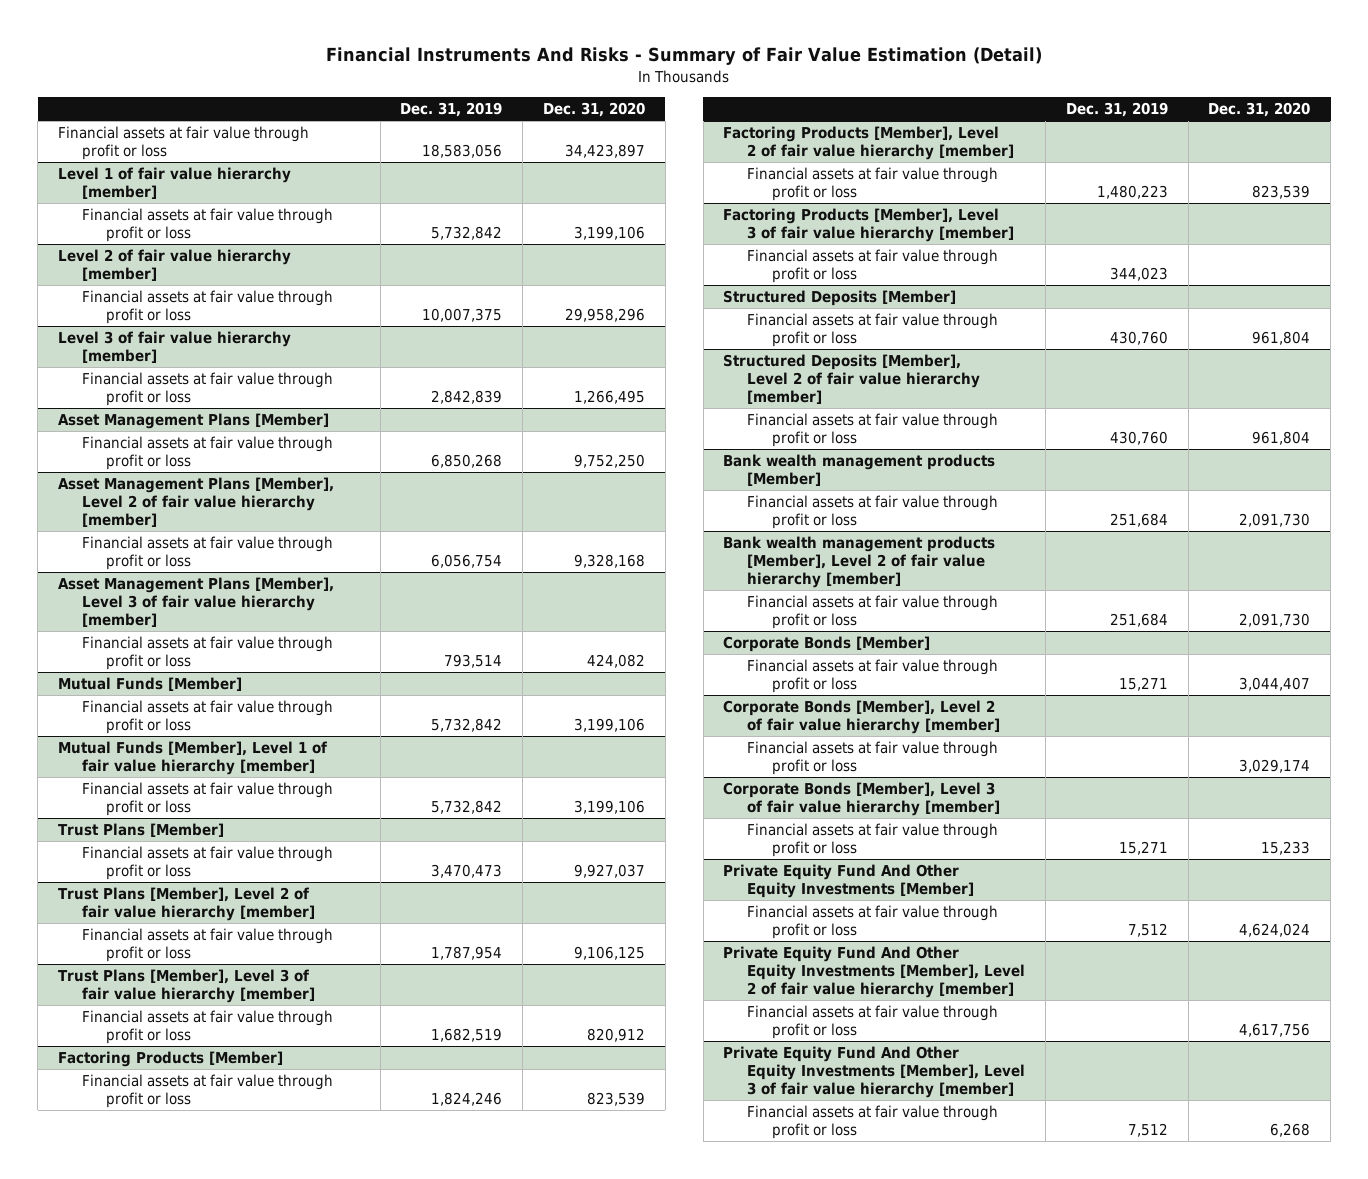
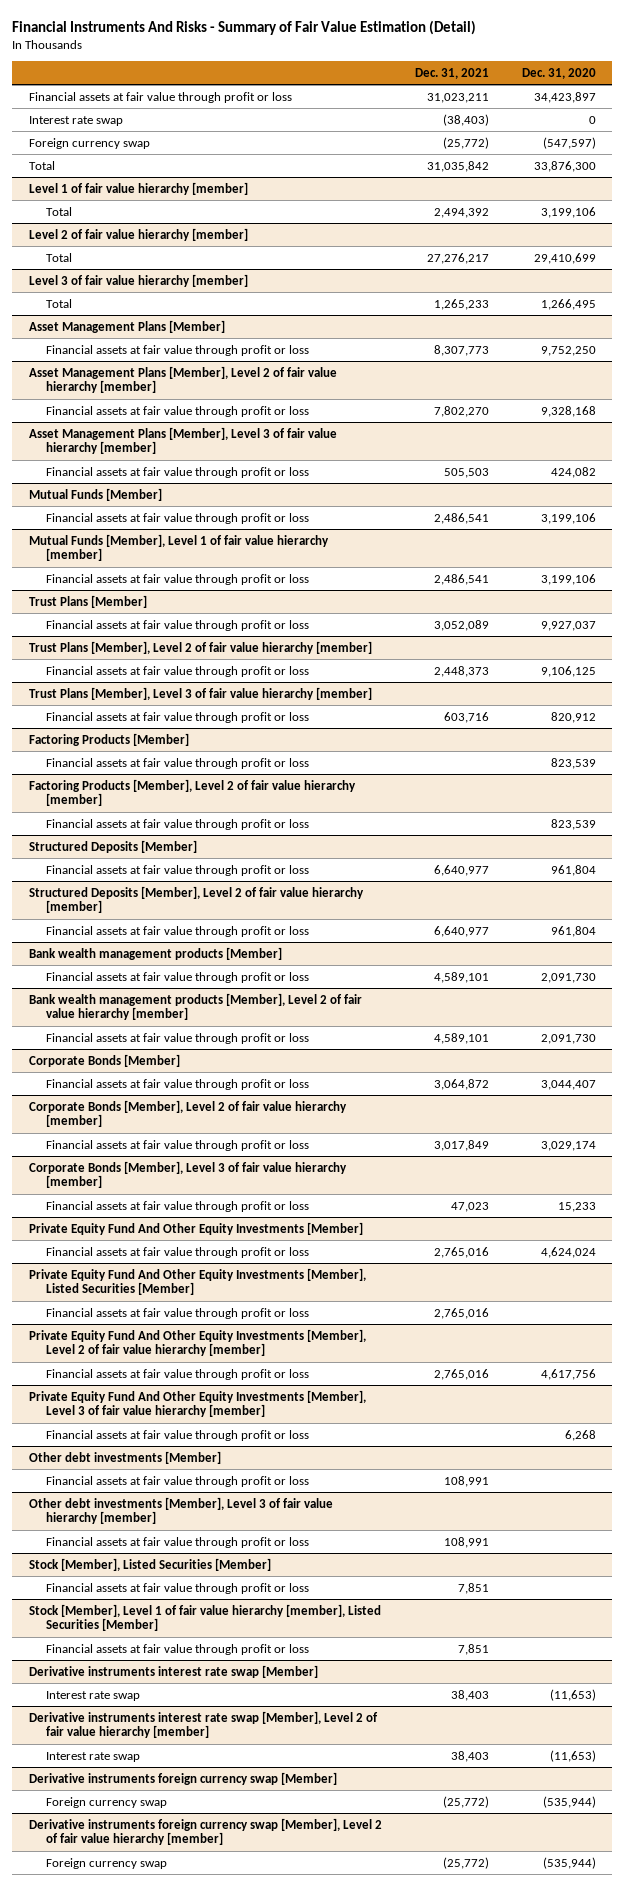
[400,102,503,118] Dec. 31, 2019 -> none
none -> [414,67,489,79] Dec. 31, 2021
none -> [28,115,123,126] Interest rate swap
none -> [28,137,150,149] Foreign currency swap
none -> [28,160,55,170] Total
[81,208,333,242] Financial assets at fair value through profit or loss -> [45,206,72,216] Total
[81,290,333,324] Financial assets at fair value through profit or loss -> none
none -> [45,252,72,262] Total
[81,372,333,406] Financial assets at fair value through profit or loss -> [45,298,72,308] Total
[723,208,1015,242] Factoring Products [Member], Level 3 of fair value hierarchy [member] -> none
[747,249,999,283] Financial assets at fair value through profit or loss -> none
none -> [28,1267,366,1296] Private Equity Fund And Other Equity Investments [Member], Listed Securities [Member]
none -> [45,1307,309,1319] Financial assets at fair value through profit or loss
none -> [28,1450,221,1464] Other debt investments [Member]
none -> [45,1475,309,1487] Financial assets at fair value through profit or loss
none -> [28,1496,333,1525] Other debt investments [Member], Level 3 of fair value hierarchy [member]
none -> [45,1536,309,1548] Financial assets at fair value through profit or loss
none -> [28,1557,271,1571] Stock [Member], Listed Securities [Member]
none -> [45,1582,309,1594] Financial assets at fair value through profit or loss
none -> [28,1603,381,1632] Stock [Member], Level 1 of fair value hierarchy [member], Listed Securities [Member]
none -> [45,1643,309,1655] Financial assets at fair value through profit or loss
none -> [28,1664,318,1678] Derivative instruments interest rate swap [Member]
none -> [45,1690,140,1701] Interest rate swap
none -> [28,1710,378,1739] Derivative instruments interest rate swap [Member], Level 2 of fair value hierarchy [member]
none -> [45,1751,140,1762] Interest rate swap
none -> [28,1771,337,1785] Derivative instruments foreign currency swap [Member]
none -> [45,1796,167,1808] Foreign currency swap
none -> [28,1817,382,1846] Derivative instruments foreign currency swap [Member], Level 2 of fair value hierarchy [member]
none -> [45,1857,167,1869] Foreign currency swap

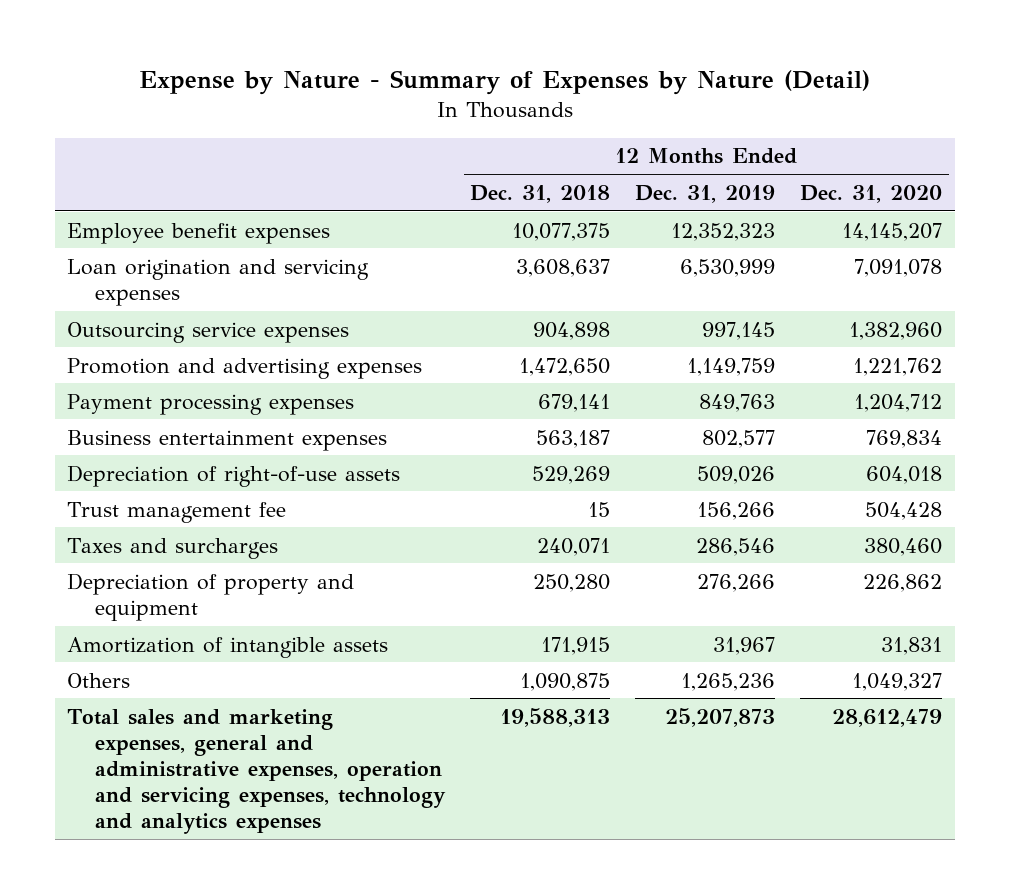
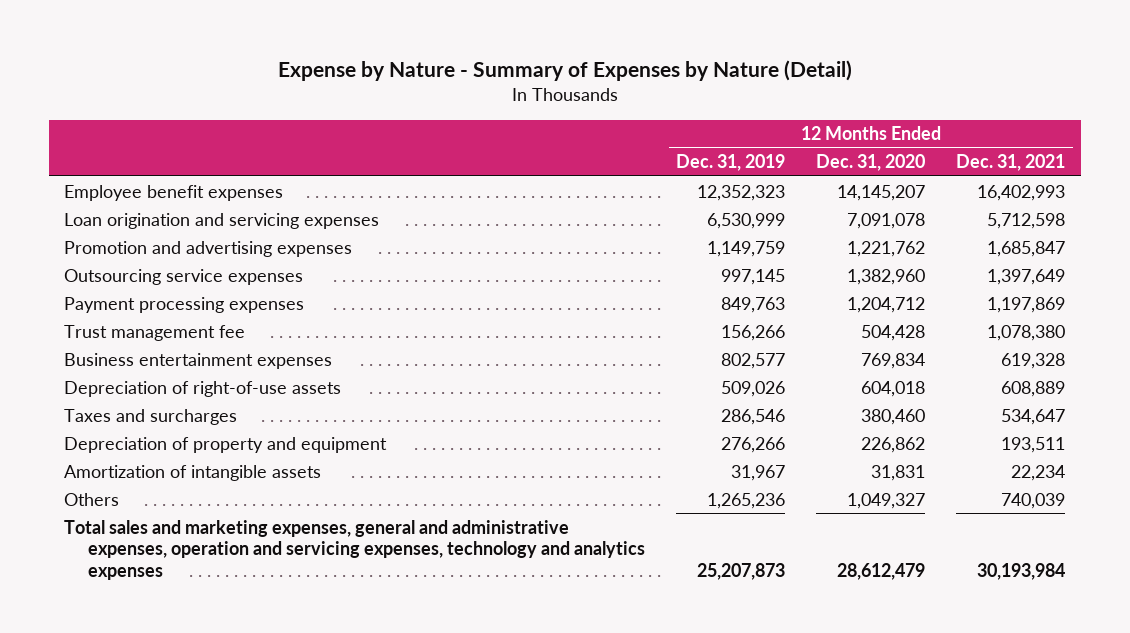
[470,184,611,203] Dec. 31, 2018 -> none
none -> [956,154,1066,172] Dec. 31, 2021
[67,321,350,343] Outsourcing service expenses -> [64,268,304,285] Outsourcing service expenses
[67,501,287,523] Trust management fee -> [64,324,246,341] Trust management fee

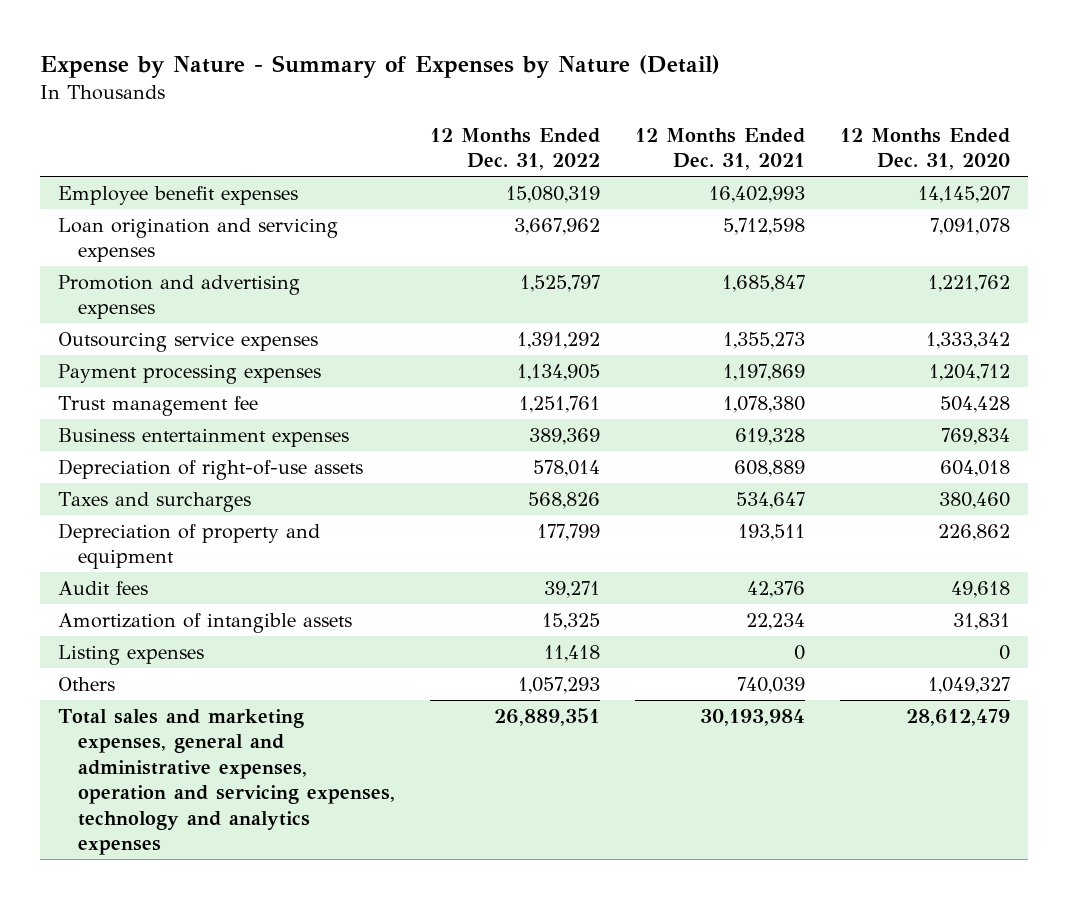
[676,154,786,172] Dec. 31, 2019 -> none
none -> [430,127,601,171] 12 Months Ended Dec. 31, 2022
[847,268,926,285] 1,382,960 -> [926,331,1011,349] 1,333,342
[987,268,1066,285] 1,397,649 -> [723,331,806,349] 1,355,273
none -> [57,580,148,595] Audit fees
none -> [57,644,204,665] Listing expenses

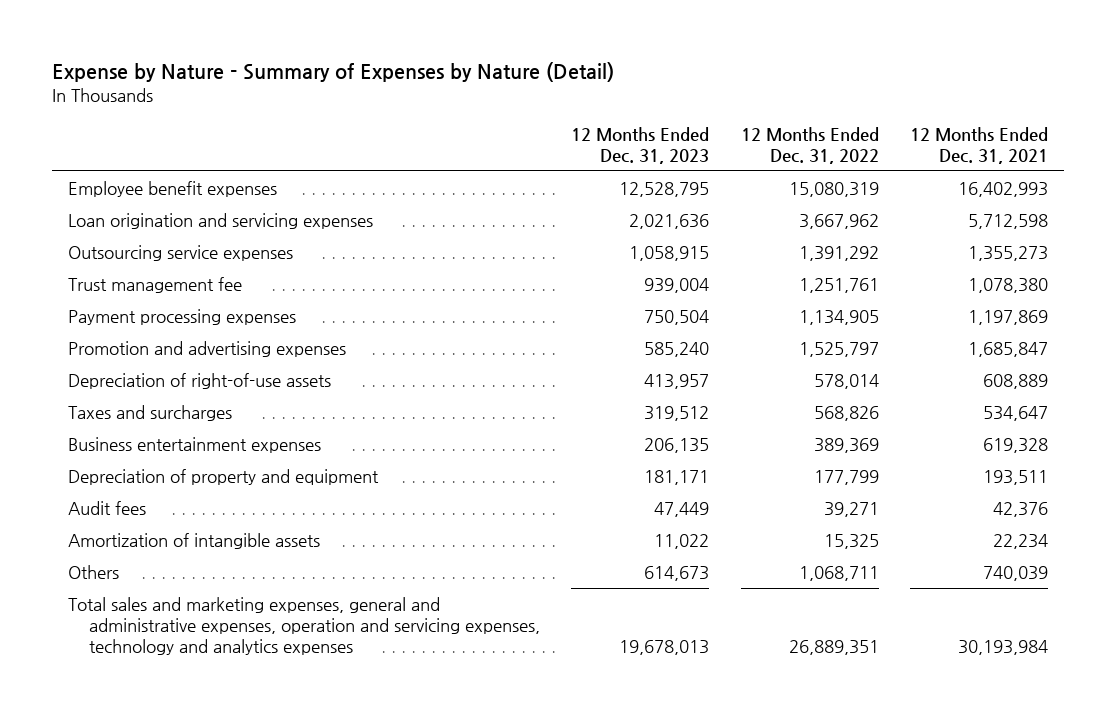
[840,127,1011,171] 12 Months Ended Dec. 31, 2020 -> none
none -> [571,126,710,164] 12 Months Ended Dec. 31, 2023
[57,363,321,384] Payment processing expenses -> [67,308,296,325] Payment processing expenses
[57,274,300,320] Promotion and advertising expenses -> [67,340,346,357] Promotion and advertising expenses
[57,427,349,447] Business entertainment expenses -> [67,436,321,453] Business entertainment expenses
[57,644,204,665] Listing expenses -> none
[518,676,601,694] 1,057,293 -> [798,565,879,581] 1,068,711

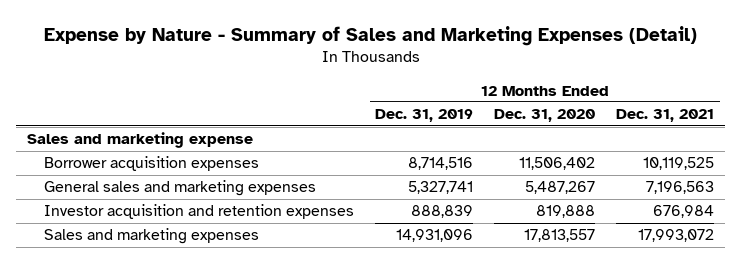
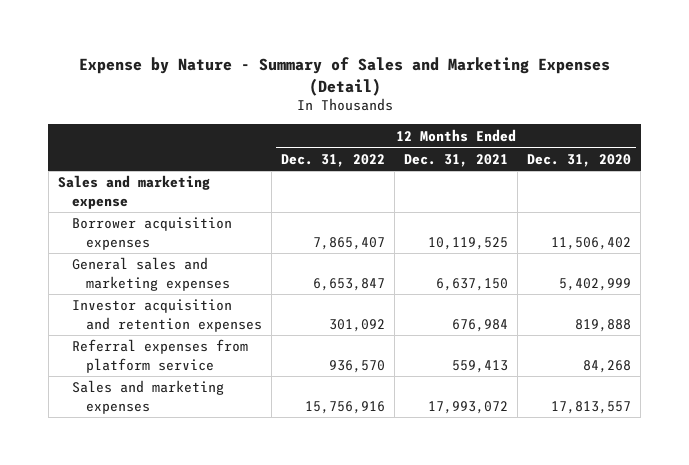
[375,109,474,123] Dec. 31, 2019 -> none
none -> [281,153,386,167] Dec. 31, 2022
[525,181,596,195] 5,487,267 -> [559,277,632,291] 5,402,999
[646,181,715,195] 7,196,563 -> [436,277,509,291] 6,637,150
none -> [71,339,248,373] Referral expenses from platform service

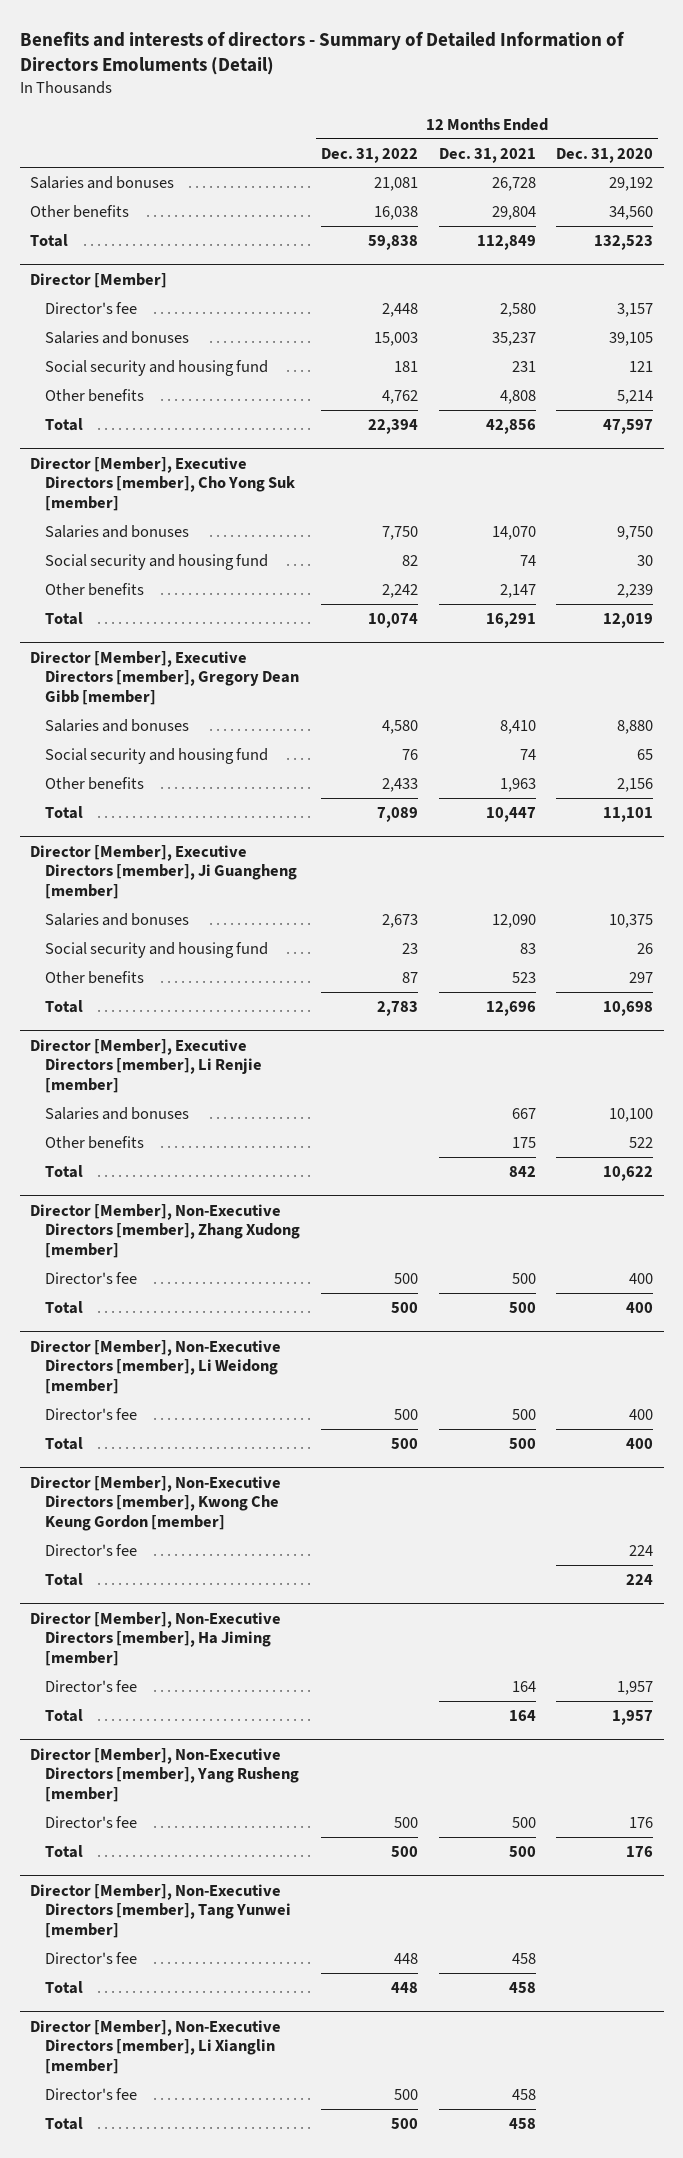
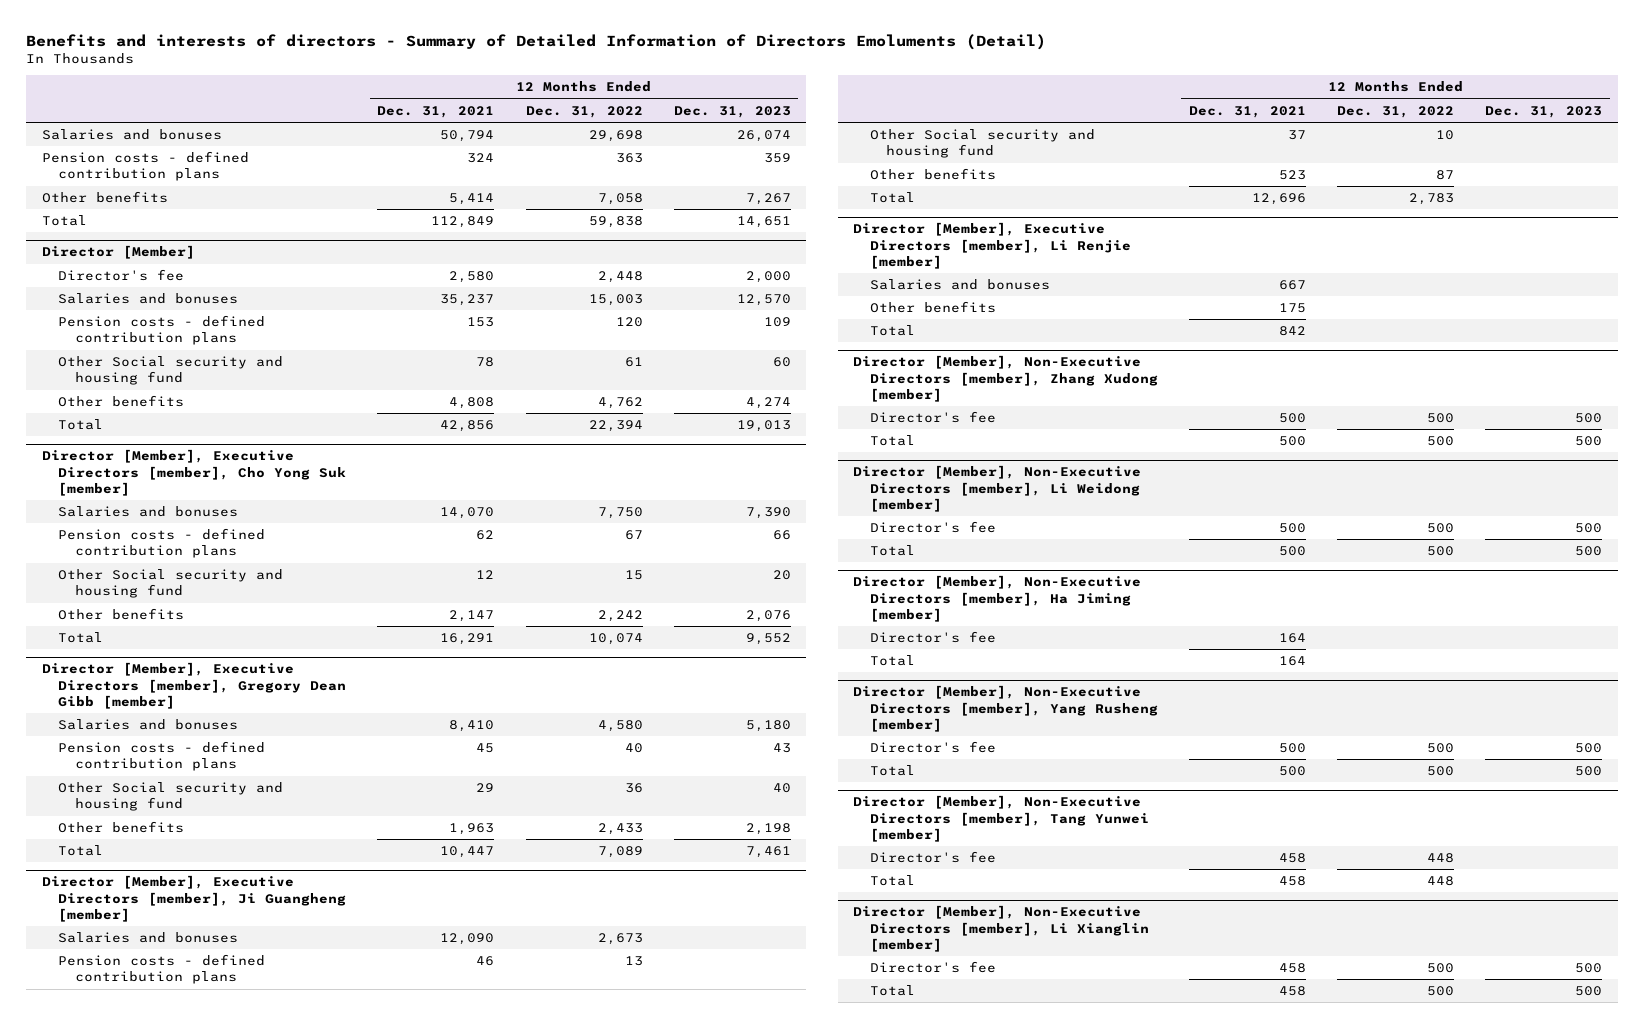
[556,147,654,163] Dec. 31, 2020 -> none
none -> [673,105,791,118] Dec. 31, 2023
[373,176,418,191] 21,081 -> [588,130,643,143] 29,698
[491,176,536,191] 26,728 -> [440,130,495,143] 50,794
none -> [41,151,249,182] Pension costs - defined contribution plans
[373,205,418,220] 16,038 -> [597,193,643,206] 7,058
[491,205,536,220] 29,804 -> [449,193,495,206] 5,414
none -> [58,315,266,346] Pension costs - defined contribution plans
[45,359,269,376] Social security and housing fund -> [58,356,284,386] Other Social security and housing fund
[393,360,418,372] 181 -> [624,357,643,368] 61
[511,360,536,372] 231 -> [476,357,495,368] 78
none -> [58,528,266,559] Pension costs - defined contribution plans
[45,553,269,570] Social security and housing fund -> [58,569,284,599] Other Social security and housing fund
[401,554,418,566] 82 -> [624,570,643,581] 15
[519,554,536,566] 74 -> [476,570,495,580] 12
none -> [58,741,266,772] Pension costs - defined contribution plans
[45,747,269,764] Social security and housing fund -> [58,782,284,812] Other Social security and housing fund
[401,748,418,760] 76 -> [624,783,643,794] 36
[519,748,536,760] 74 -> [476,783,495,793] 29
none -> [58,954,266,985] Pension costs - defined contribution plans
[45,941,269,958] Social security and housing fund -> [869,129,1095,159] Other Social security and housing fund
[401,942,418,954] 23 -> [1436,130,1455,141] 10
[519,942,536,954] 83 -> [1288,130,1307,141] 37
[30,1475,282,1532] Director [Member], Non-Executive Directors [member], Kwong Che Keung Gordon [member] -> none
[45,1543,138,1556] Director's fee -> none
[45,1572,84,1586] Total -> none

